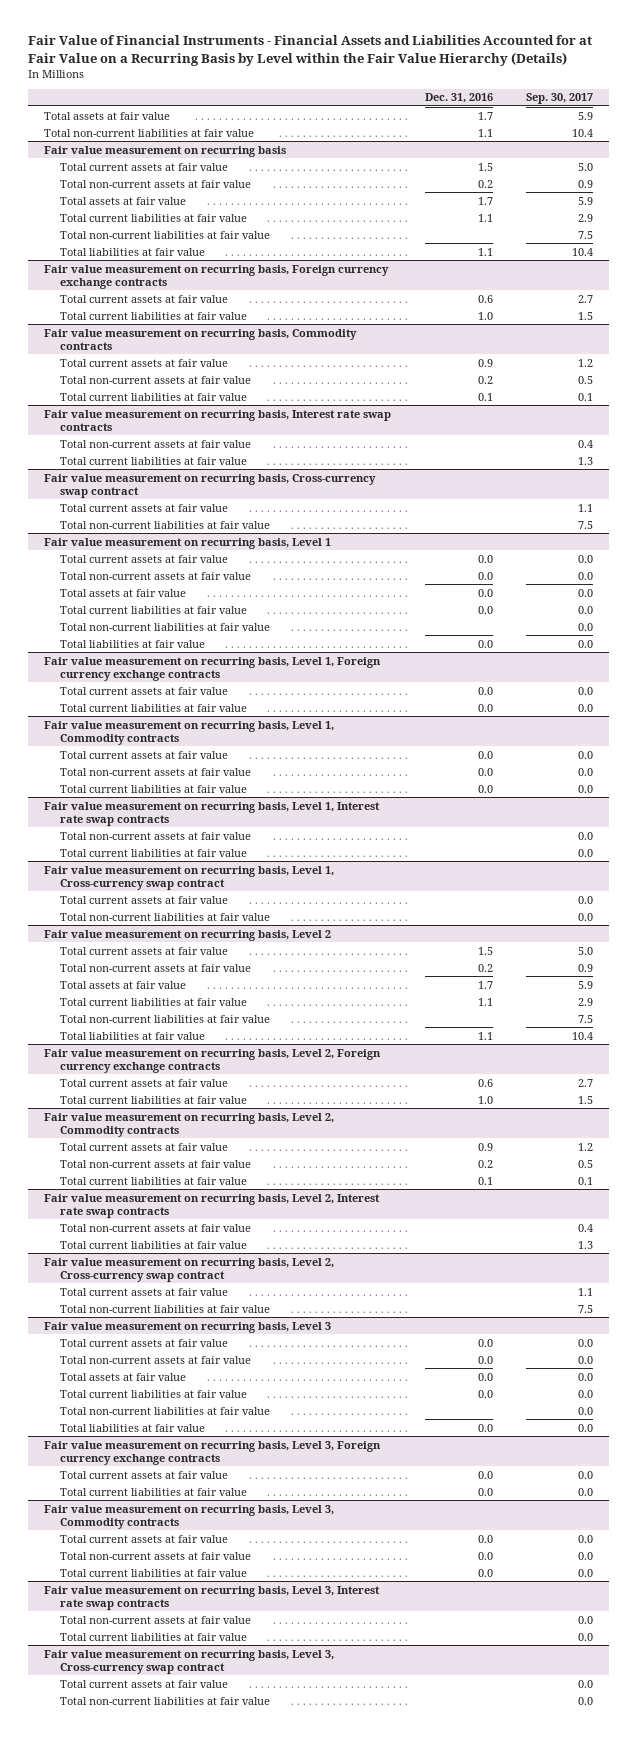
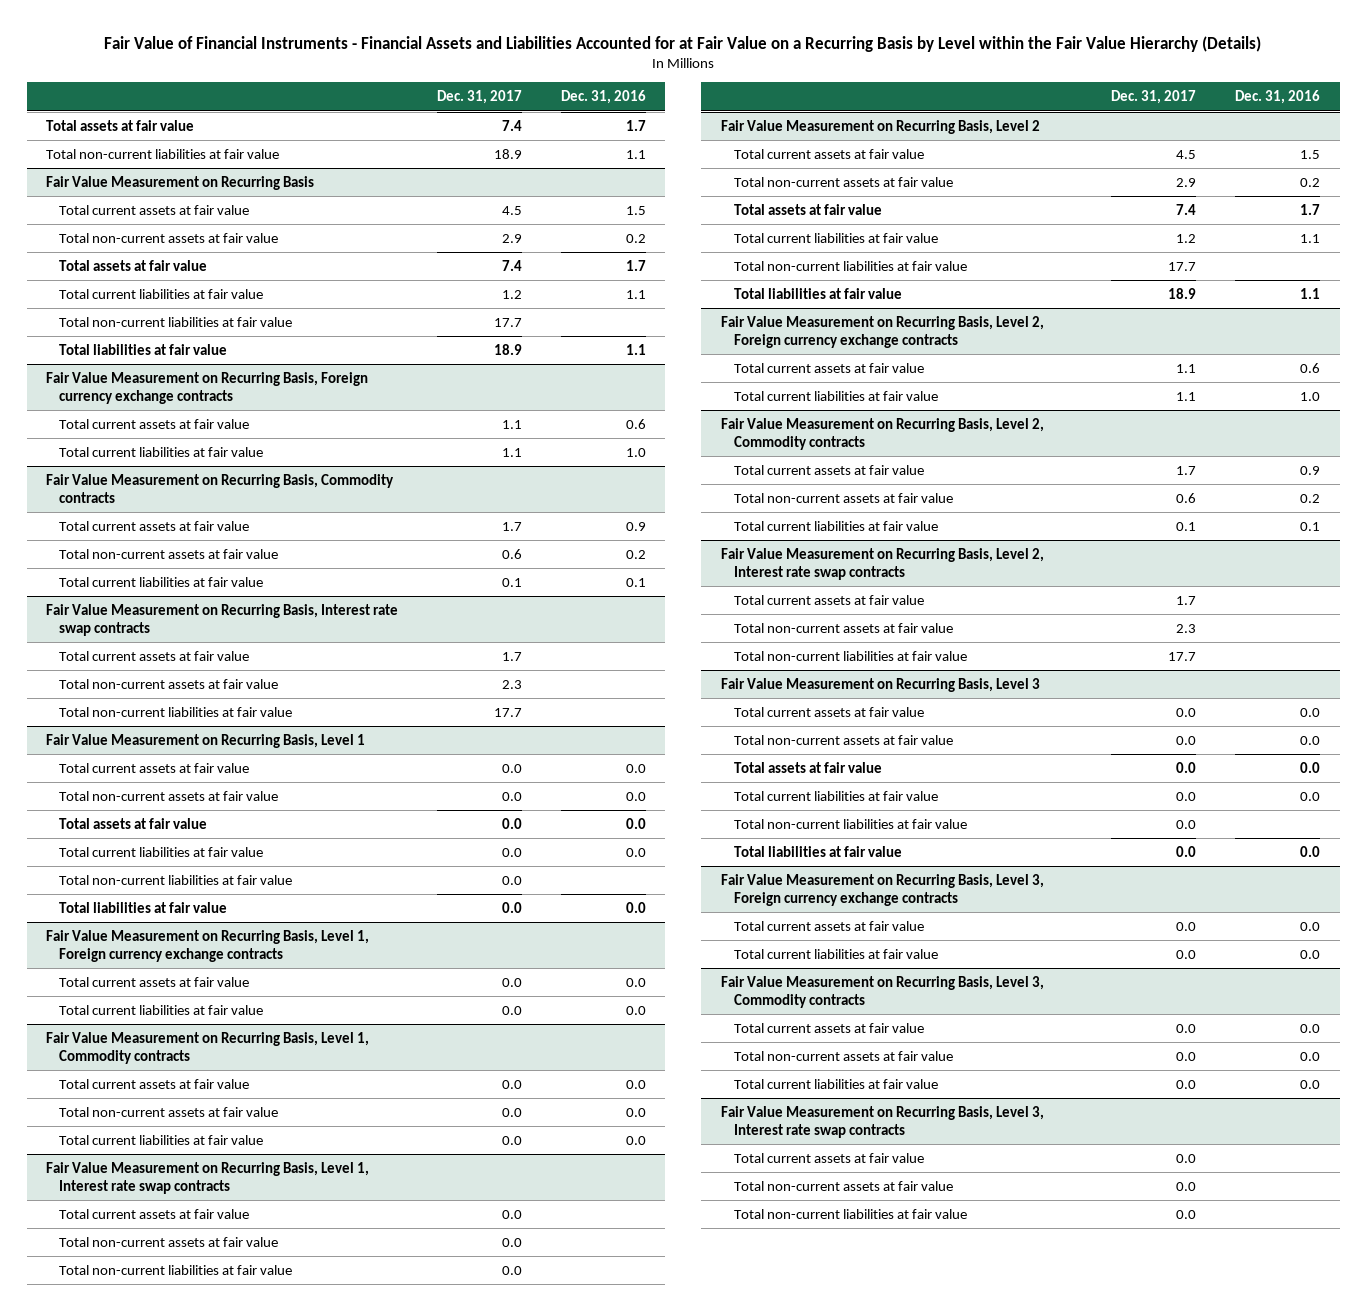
[525,93,593,105] Sep. 30, 2017 -> none
none -> [437,90,523,105] Dec. 31, 2017
[44,145,287,157] Fair value measurement on recurring basis -> [46,175,315,190] Fair Value Measurement on Recurring Basis
[44,264,390,289] Fair value measurement on recurring basis, Foreign currency exchange contracts -> [46,371,369,404] Fair Value Measurement on Recurring Basis, Foreign currency exchange contracts
[44,328,358,350] Fair value measurement on recurring basis, Commodity contracts -> [46,473,395,503] Fair Value Measurement on Recurring Basis, Commodity contracts
[59,439,251,448] Total non-current assets at fair value -> none
[59,456,247,465] Total current liabilities at fair value -> none
[44,473,377,498] Fair value measurement on recurring basis, Cross-currency swap contract -> none
[44,409,392,431] Fair value measurement on recurring basis, Interest rate swap contracts -> [46,603,399,636] Fair Value Measurement on Recurring Basis, Interest rate swap contracts
none -> [59,678,279,689] Total non-current assets at fair value
[44,537,332,549] Fair value measurement on recurring basis, Level 1 -> [46,733,366,748] Fair Value Measurement on Recurring Basis, Level 1
[44,656,382,681] Fair value measurement on recurring basis, Level 1, Foreign currency exchange contracts -> [46,929,370,962] Fair Value Measurement on Recurring Basis, Level 1, Foreign currency exchange contracts
[44,720,335,745] Fair value measurement on recurring basis, Level 1, Commodity contracts -> [46,1031,370,1064] Fair Value Measurement on Recurring Basis, Level 1, Commodity contracts
[59,831,251,840] Total non-current assets at fair value -> none
[59,848,247,857] Total current liabilities at fair value -> none
[44,865,335,890] Fair value measurement on recurring basis, Level 1, Cross-currency swap contract -> none
[44,801,381,826] Fair value measurement on recurring basis, Level 1, Interest rate swap contracts -> [46,1161,370,1194] Fair Value Measurement on Recurring Basis, Level 1, Interest rate swap contracts
none -> [59,1236,279,1247] Total non-current assets at fair value
[44,929,332,941] Fair value measurement on recurring basis, Level 2 -> [720,119,1040,134] Fair Value Measurement on Recurring Basis, Level 2
[44,1048,382,1073] Fair value measurement on recurring basis, Level 2, Foreign currency exchange contracts -> [720,315,1044,348] Fair Value Measurement on Recurring Basis, Level 2, Foreign currency exchange contracts
[44,1112,335,1137] Fair value measurement on recurring basis, Level 2, Commodity contracts -> [720,417,1044,450] Fair Value Measurement on Recurring Basis, Level 2, Commodity contracts
[59,1223,251,1232] Total non-current assets at fair value -> none
[59,1240,247,1249] Total current liabilities at fair value -> none
[44,1257,335,1282] Fair value measurement on recurring basis, Level 2, Cross-currency swap contract -> none
[44,1193,381,1218] Fair value measurement on recurring basis, Level 2, Interest rate swap contracts -> [720,547,1044,580] Fair Value Measurement on Recurring Basis, Level 2, Interest rate swap contracts
none -> [733,622,953,633] Total non-current assets at fair value
[44,1321,332,1333] Fair value measurement on recurring basis, Level 3 -> [720,677,1040,692] Fair Value Measurement on Recurring Basis, Level 3
[44,1440,382,1465] Fair value measurement on recurring basis, Level 3, Foreign currency exchange contracts -> [720,873,1044,906] Fair Value Measurement on Recurring Basis, Level 3, Foreign currency exchange contracts
[44,1504,335,1529] Fair value measurement on recurring basis, Level 3, Commodity contracts -> [720,975,1044,1008] Fair Value Measurement on Recurring Basis, Level 3, Commodity contracts
[59,1615,251,1624] Total non-current assets at fair value -> none
[59,1632,247,1641] Total current liabilities at fair value -> none
[44,1649,335,1674] Fair value measurement on recurring basis, Level 3, Cross-currency swap contract -> none
[44,1585,381,1610] Fair value measurement on recurring basis, Level 3, Interest rate swap contracts -> [720,1105,1044,1138] Fair Value Measurement on Recurring Basis, Level 3, Interest rate swap contracts
none -> [733,1180,953,1191] Total non-current assets at fair value

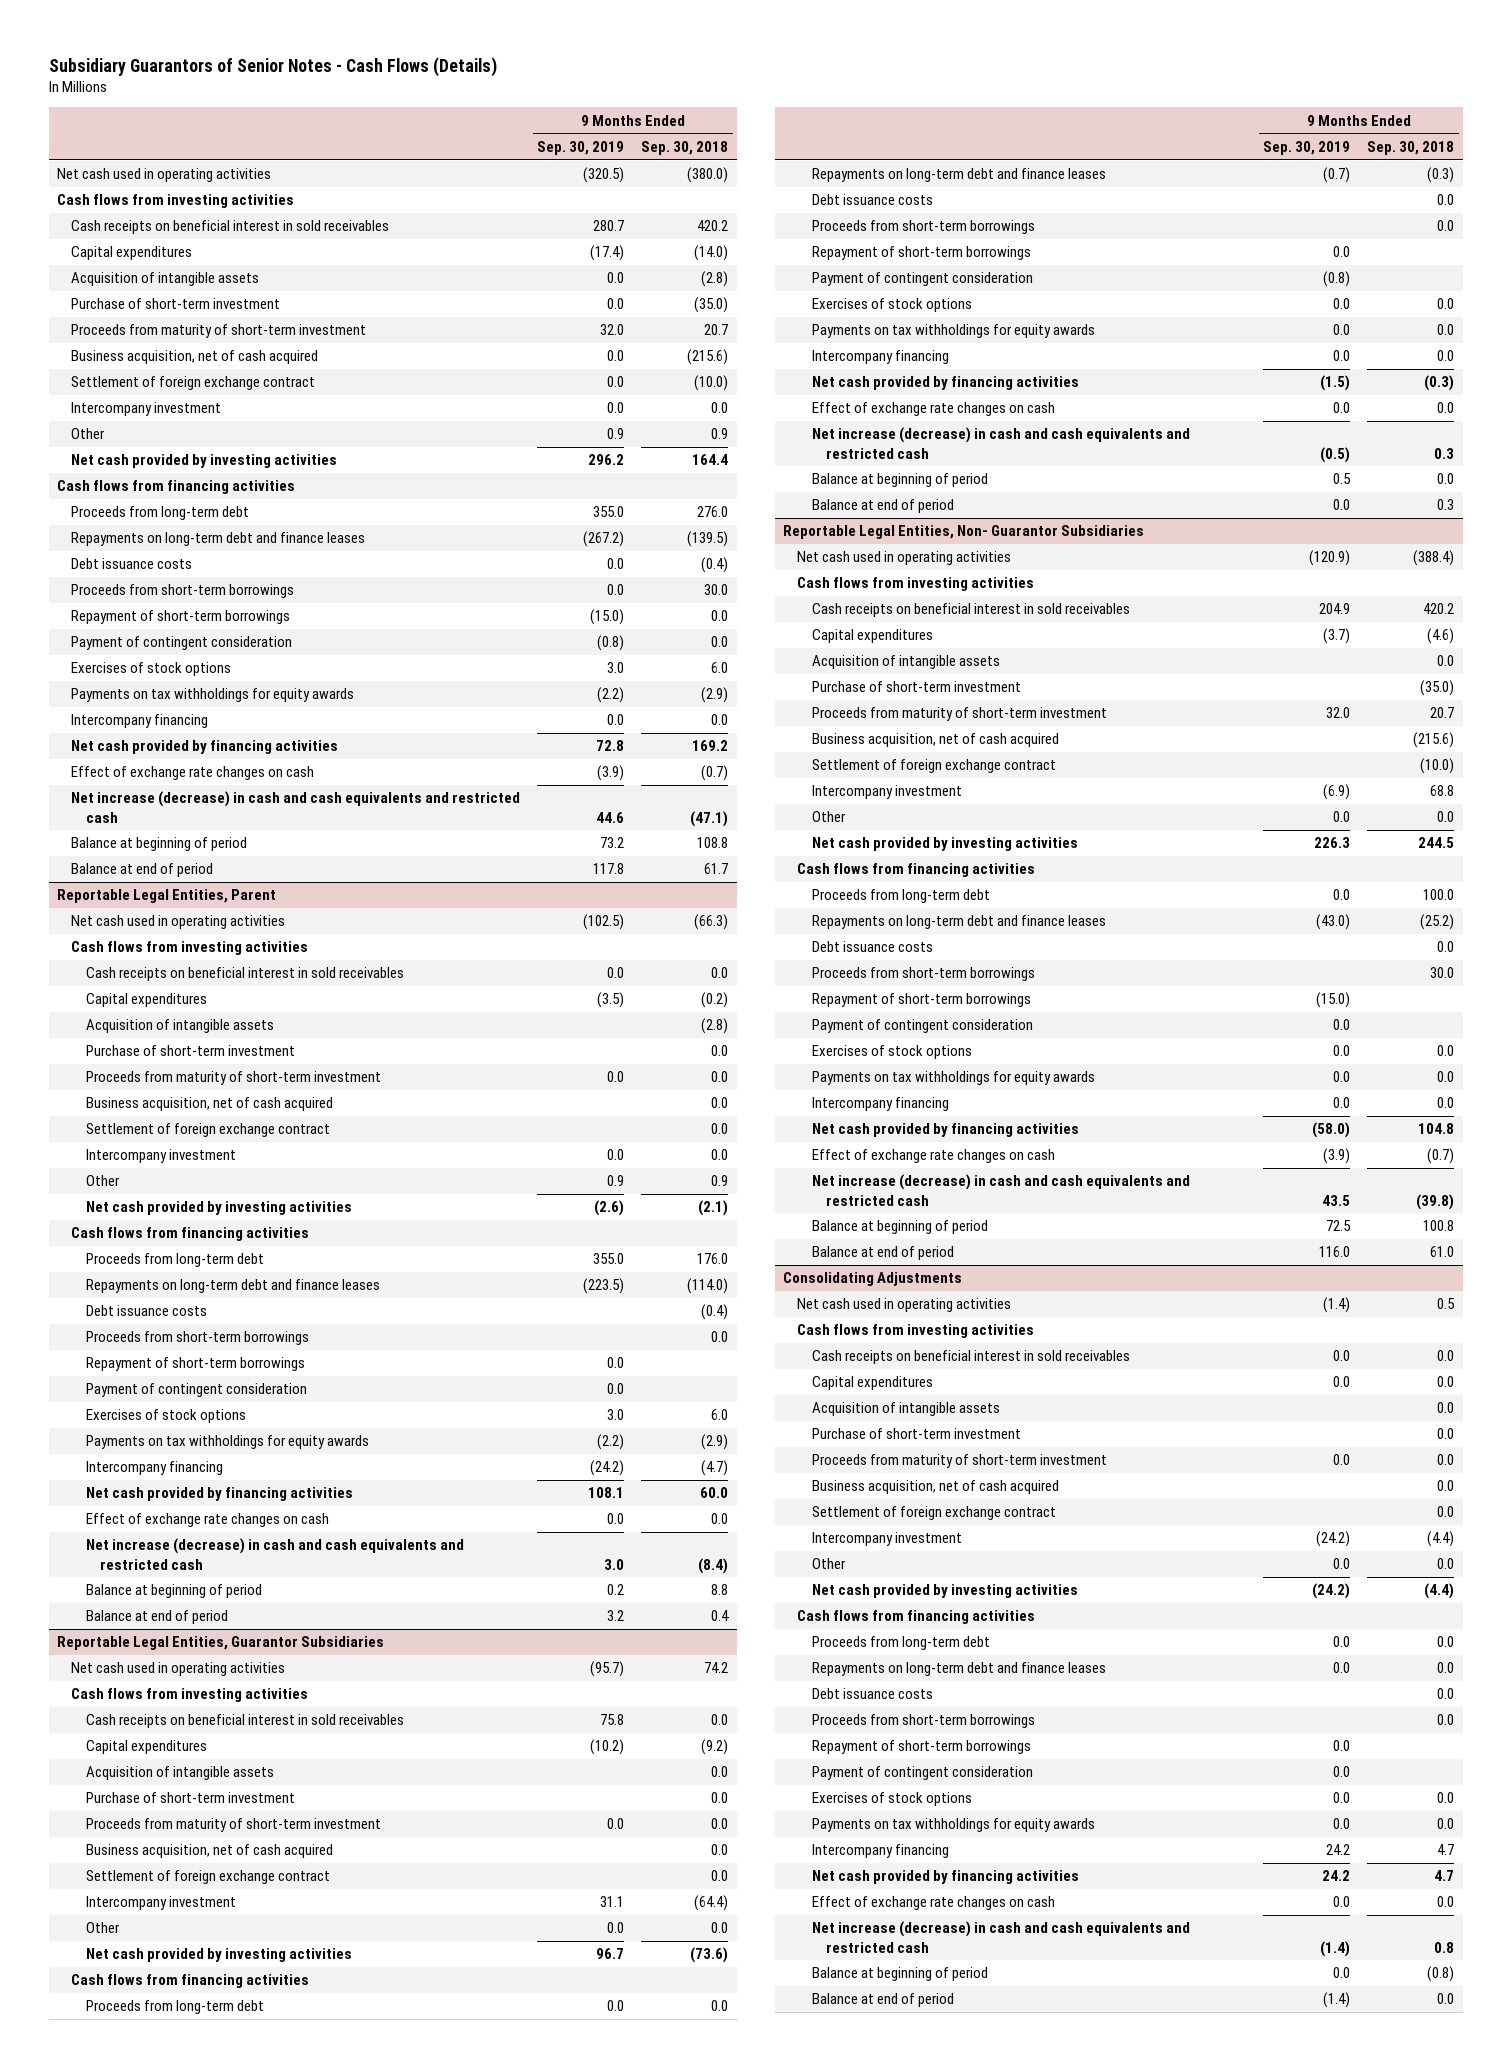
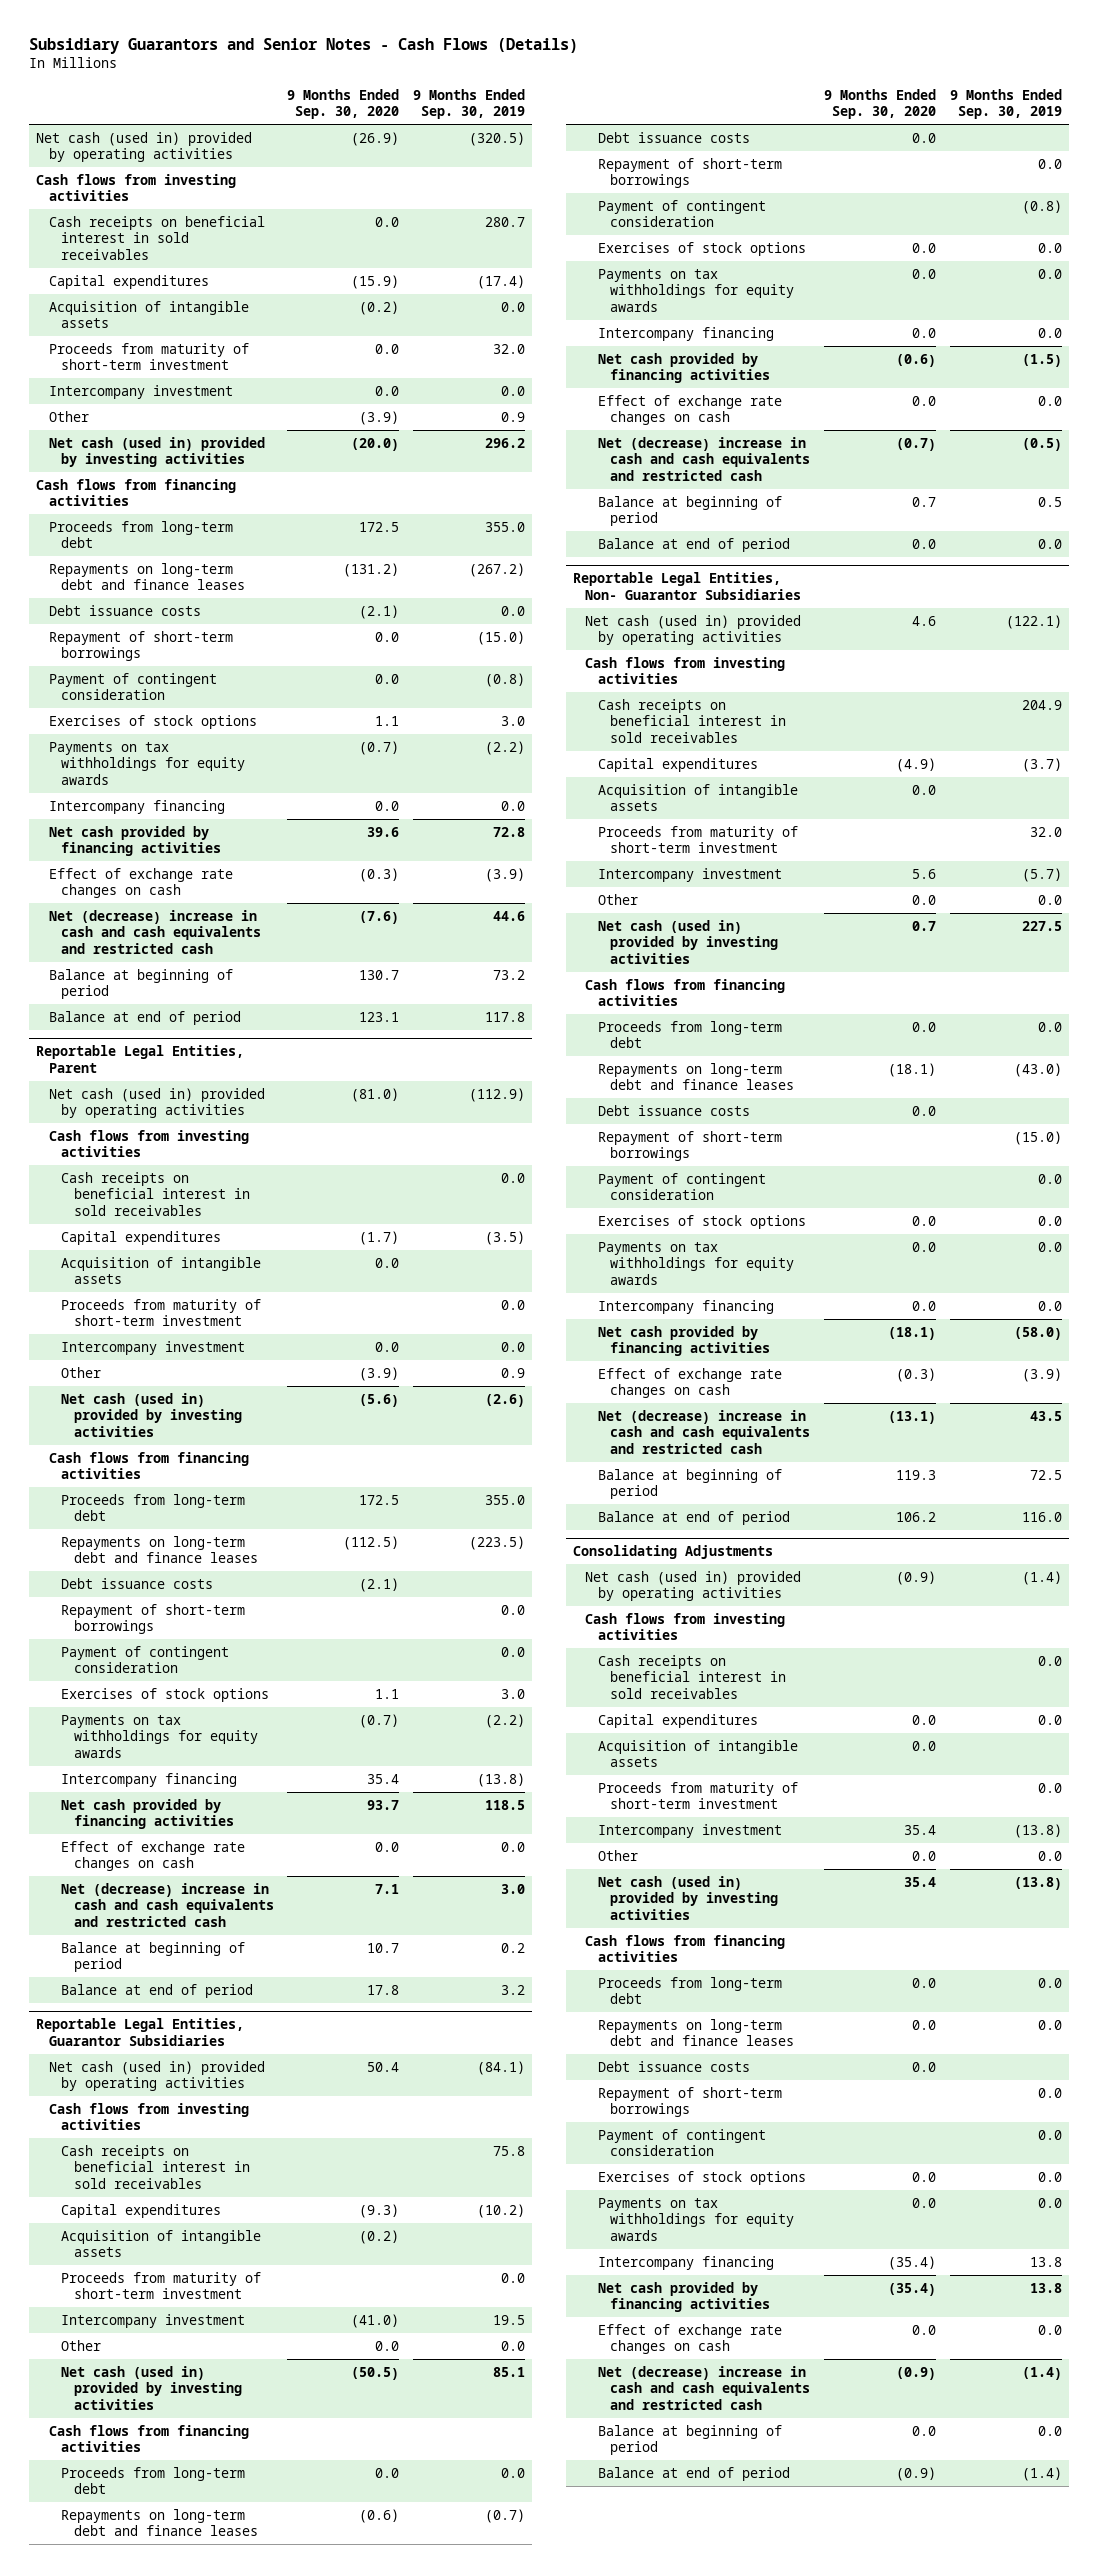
[48,57,497,78] Subsidiary Guarantors of Senior Notes - Cash Flows (Details) -> [29,38,579,55] Subsidiary Guarantors and Senior Notes - Cash Flows (Details)
[641,141,729,156] Sep. 30, 2018 -> none
none -> [287,88,400,120] 9 Months Ended Sep. 30, 2020
[57,168,272,183] Net cash used in operating activities -> [36,131,253,163] Net cash (used in) provided by operating activities
[71,298,281,310] Purchase of short-term investment -> none
[71,350,319,365] Business acquisition, net of cash acquired -> none
[71,376,316,391] Settlement of foreign exchange contract -> none
[71,454,338,469] Net cash provided by investing activities -> [48,436,265,468] Net cash (used in) provided by investing activities
[71,584,295,599] Proceeds from short-term borrowings -> none
[71,791,521,823] Net increase (decrease) in cash and cash equivalents and restricted cash -> [48,909,262,955] Net (decrease) increase in cash and cash equivalents and restricted cash
[71,915,286,930] Net cash used in operating activities -> [48,1087,265,1119] Net cash (used in) provided by operating activities
[583,914,625,931] (102.5) -> [469,1087,526,1102] (112.9)
[85,1045,295,1057] Purchase of short-term investment -> none
[85,1097,333,1112] Business acquisition, net of cash acquired -> none
[85,1123,330,1138] Settlement of foreign exchange contract -> none
[85,1201,352,1216] Net cash provided by investing activities -> [61,1392,242,1438] Net cash (used in) provided by investing activities
[85,1331,309,1346] Proceeds from short-term borrowings -> none
[590,1460,625,1477] (24.2) -> [477,1772,526,1787] (13.8)
[588,1487,625,1499] 108.1 -> [485,1799,526,1810] 118.5
[85,1538,464,1570] Net increase (decrease) in cash and cash equivalents and restricted cash -> [61,1882,274,1928] Net (decrease) increase in cash and cash equivalents and restricted cash
[71,1662,286,1677] Net cash used in operating activities -> [48,2060,265,2092] Net cash (used in) provided by operating activities
[590,1661,625,1678] (95.7) -> [477,2060,526,2075] (84.1)
[85,1792,295,1804] Purchase of short-term investment -> none
[85,1844,333,1859] Business acquisition, net of cash acquired -> none
[85,1870,330,1885] Settlement of foreign exchange contract -> none
[600,1896,625,1908] 31.1 -> [493,2314,526,2325] 19.5
[85,1948,352,1963] Net cash provided by investing activities -> [61,2365,242,2411] Net cash (used in) provided by investing activities
[596,1948,625,1960] 96.7 -> [493,2366,526,2377] 85.1
[811,220,1035,235] Proceeds from short-term borrowings -> none
[811,427,1190,459] Net increase (decrease) in cash and cash equivalents and restricted cash -> [597,436,811,482] Net (decrease) increase in cash and cash equivalents and restricted cash
[797,551,1012,566] Net cash used in operating activities -> [585,614,802,646] Net cash (used in) provided by operating activities
[1309,550,1351,567] (120.9) -> [1005,614,1062,629] (122.1)
[811,681,1021,693] Purchase of short-term investment -> none
[811,733,1059,748] Business acquisition, net of cash acquired -> none
[811,759,1056,774] Settlement of foreign exchange contract -> none
[1323,784,1351,801] (6.9) -> [1021,867,1062,882] (5.7)
[811,837,1078,852] Net cash provided by investing activities -> [597,919,779,965] Net cash (used in) provided by investing activities
[1314,837,1351,849] 226.3 -> [1021,920,1062,931] 227.5
[811,967,1035,982] Proceeds from short-term borrowings -> none
[811,1174,1190,1206] Net increase (decrease) in cash and cash equivalents and restricted cash -> [597,1409,811,1455] Net (decrease) increase in cash and cash equivalents and restricted cash
[797,1298,1012,1313] Net cash used in operating activities -> [585,1570,802,1602] Net cash (used in) provided by operating activities
[811,1428,1021,1440] Purchase of short-term investment -> none
[811,1480,1059,1495] Business acquisition, net of cash acquired -> none
[811,1506,1056,1521] Settlement of foreign exchange contract -> none
[1316,1531,1351,1548] (24.2) -> [1013,1823,1062,1838] (13.8)
[811,1584,1078,1599] Net cash provided by investing activities -> [597,1875,779,1921] Net cash (used in) provided by investing activities
[1312,1583,1351,1600] (24.2) -> [1013,1876,1062,1890] (13.8)
[811,1714,1035,1729] Proceeds from short-term borrowings -> none
[1326,1844,1351,1856] 24.2 -> [1029,2256,1062,2267] 13.8
[1322,1870,1351,1882] 24.2 -> [1029,2282,1062,2293] 13.8
[811,1921,1190,1953] Net increase (decrease) in cash and cash equivalents and restricted cash -> [597,2365,811,2411] Net (decrease) increase in cash and cash equivalents and restricted cash

